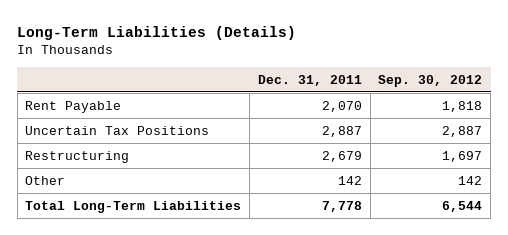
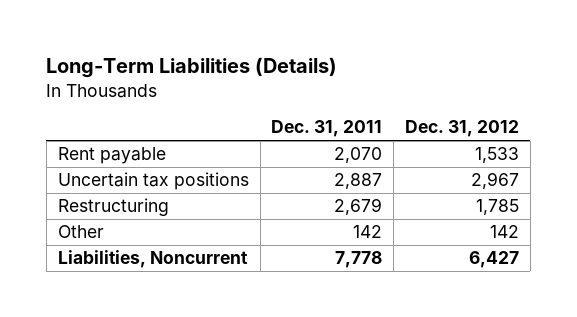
[378,74,483,87] Sep. 30, 2012 -> none
none -> [405,120,520,138] Dec. 31, 2012
[25,100,122,113] Rent Payable -> [57,147,166,165] Rent payable
[25,125,210,135] Uncertain Tax Positions -> [57,172,249,191] Uncertain tax positions
[25,200,242,213] Total Long-Term Liabilities -> [57,250,248,269] Liabilities, Noncurrent

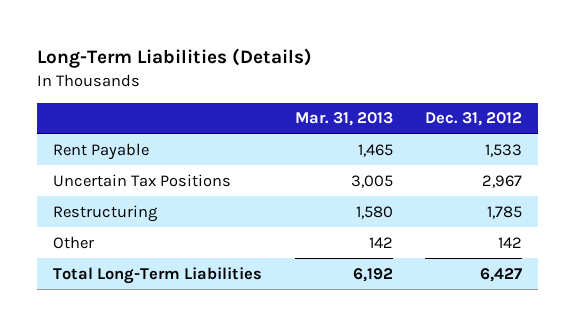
[271,120,383,138] Dec. 31, 2011 -> none
none -> [294,112,393,127] Mar. 31, 2013
[57,147,166,165] Rent payable -> [53,142,150,160] Rent Payable
[57,172,249,191] Uncertain tax positions -> [53,173,232,187] Uncertain Tax Positions
[57,250,248,269] Liabilities, Noncurrent -> [53,266,263,284] Total Long-Term Liabilities

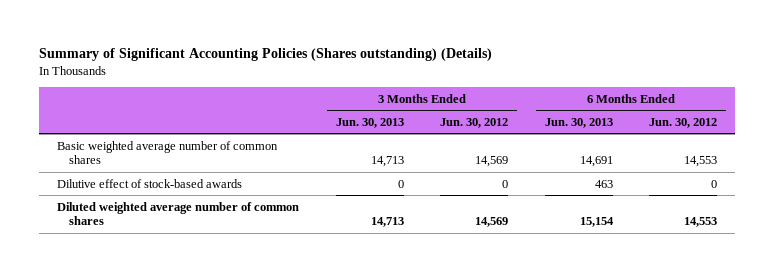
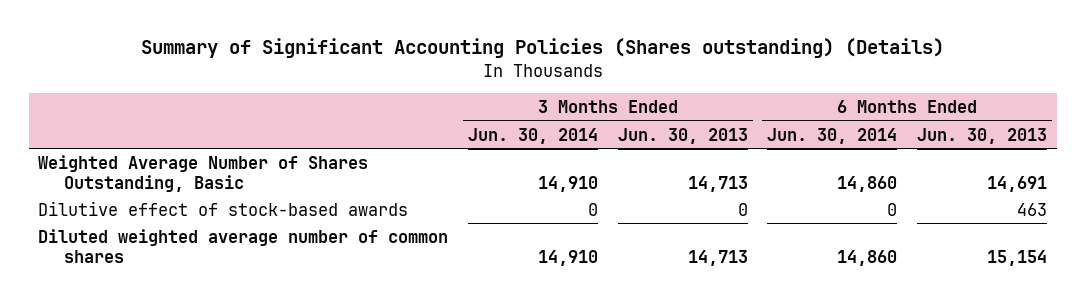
[440,117,509,128] Jun. 30, 2012 -> none
[649,117,718,128] Jun. 30, 2012 -> none
none -> [468,127,599,144] Jun. 30, 2014
none -> [767,127,898,144] Jun. 30, 2014
[57,140,279,165] Basic weighted average number of common shares -> [38,154,369,192] Weighted Average Number of Shares Outstanding, Basic

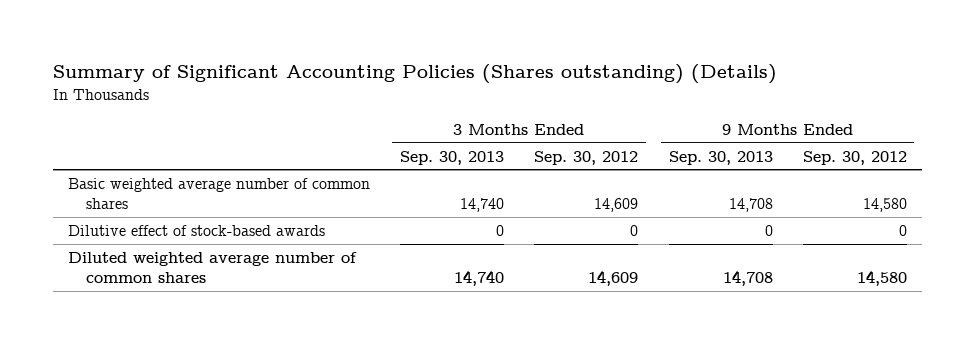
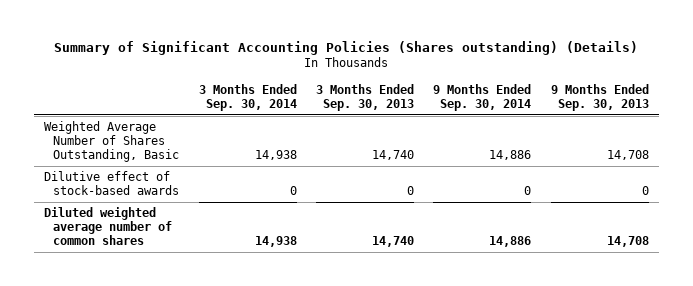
[534,150,639,165] Sep. 30, 2012 -> none
[802,150,907,165] Sep. 30, 2012 -> none
none -> [198,83,297,111] 3 Months Ended Sep. 30, 2014
none -> [433,83,532,111] 9 Months Ended Sep. 30, 2014
[67,177,370,210] Basic weighted average number of common shares -> [43,121,180,163] Weighted Average Number of Shares Outstanding, Basic

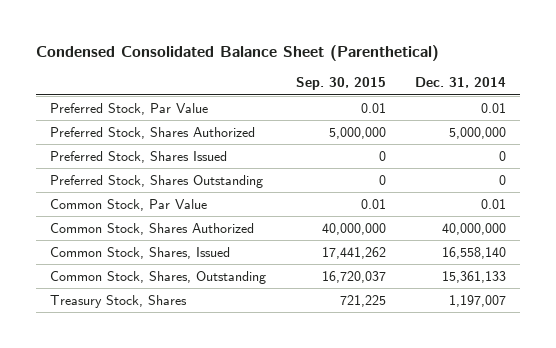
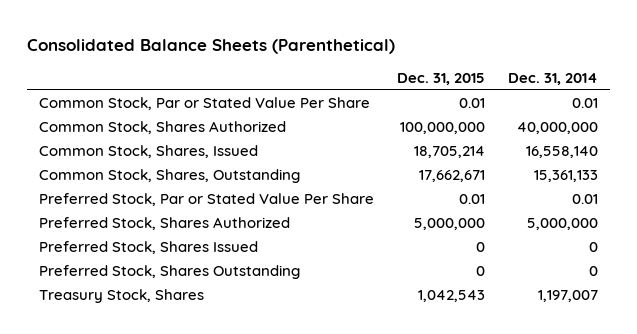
[35,44,439,61] Condensed Consolidated Balance Sheet (Parenthetical) -> [27,38,396,54] Consolidated Balance Sheets (Parenthetical)
[295,77,386,91] Sep. 30, 2015 -> none
none -> [396,72,485,85] Dec. 31, 2015
[50,102,209,115] Preferred Stock, Par Value -> none
[50,198,208,211] Common Stock, Par Value -> [38,97,370,111] Common Stock, Par or Stated Value Per Share
none -> [38,193,374,207] Preferred Stock, Par or Stated Value Per Share
[50,126,256,139] Preferred Stock, Shares Authorized -> [38,217,290,231] Preferred Stock, Shares Authorized
[50,150,228,163] Preferred Stock, Shares Issued -> [38,241,258,255] Preferred Stock, Shares Issued
[50,174,264,188] Preferred Stock, Shares Outstanding -> [38,265,300,280] Preferred Stock, Shares Outstanding

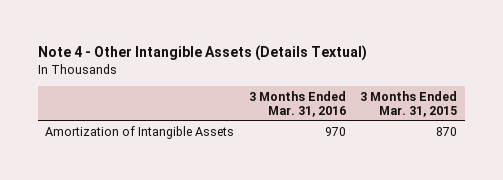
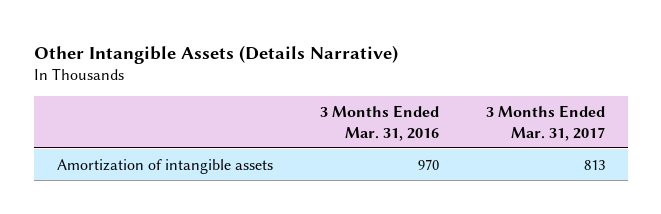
[38,45,368,62] Note 4 - Other Intangible Assets (Details Textual) -> [33,44,398,64] Other Intangible Assets (Details Narrative)
[360,90,458,118] 3 Months Ended Mar. 31, 2015 -> none
none -> [485,105,605,141] 3 Months Ended Mar. 31, 2017
[45,126,235,140] Amortization of Intangible Assets -> [56,158,273,174] Amortization of intangible assets

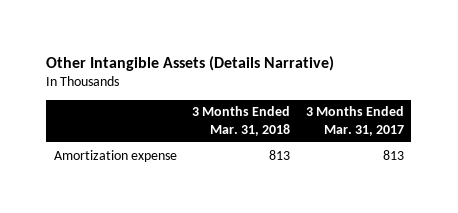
[319,105,439,141] 3 Months Ended Mar. 31, 2016 -> none
none -> [192,106,291,136] 3 Months Ended Mar. 31, 2018
[56,158,273,174] Amortization of intangible assets -> [54,149,178,162] Amortization expense

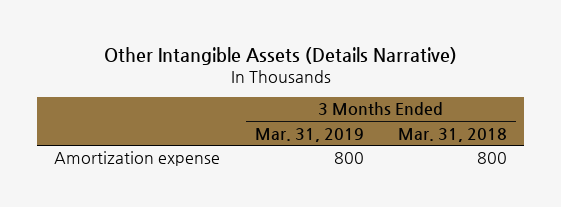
[305,106,404,136] 3 Months Ended Mar. 31, 2017 -> none
none -> [254,127,364,142] Mar. 31, 2019
[269,149,291,160] 813 -> [477,152,508,165] 800

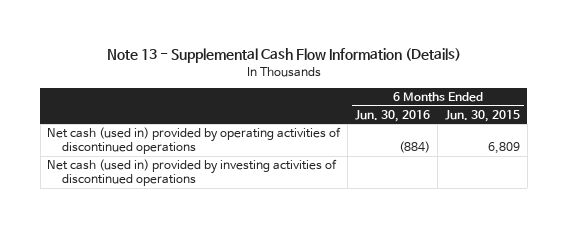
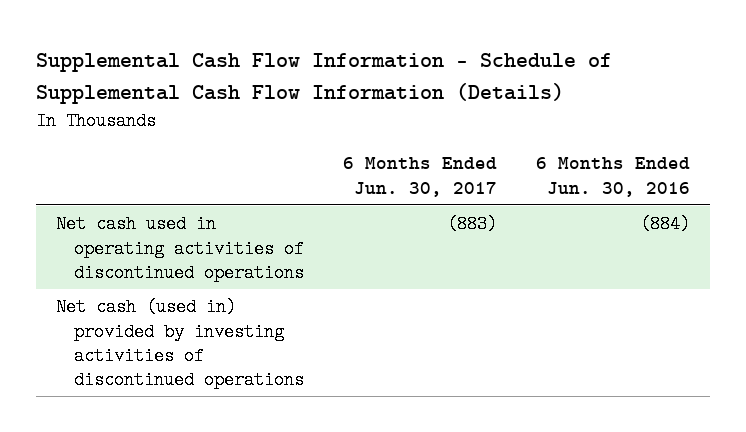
[106,48,461,64] Note 13 - Supplemental Cash Flow Information (Details) -> [36,53,613,104] Supplemental Cash Flow Information - Schedule of Supplemental Cash Flow Information (Details)
[445,109,521,122] Jun. 30, 2015 -> none
none -> [343,157,498,197] 6 Months Ended Jun. 30, 2017
[47,127,342,155] Net cash (used in) provided by operating activities of discontinued operations -> [55,215,305,282] Net cash used in operating activities of discontinued operations

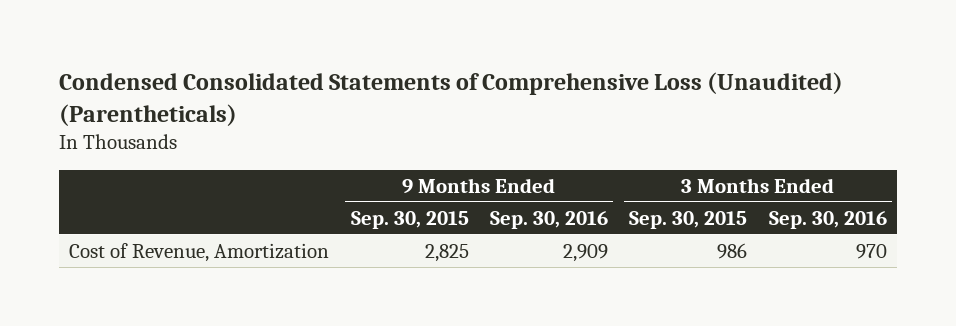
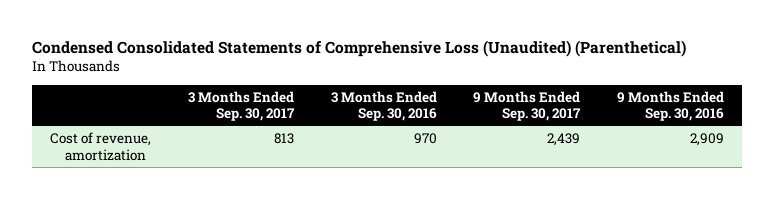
[58,72,843,126] Condensed Consolidated Statements of Comprehensive Loss (Unaudited) (Parentheticals) -> [31,39,686,57] Condensed Consolidated Statements of Comprehensive Loss (Unaudited) (Parenthetical)
[350,210,469,229] Sep. 30, 2015 -> none
[629,210,748,229] Sep. 30, 2015 -> none
none -> [187,90,295,122] 3 Months Ended Sep. 30, 2017
none -> [473,90,582,122] 9 Months Ended Sep. 30, 2017
[69,242,330,262] Cost of Revenue, Amortization -> [50,131,152,161] Cost of revenue, amortization

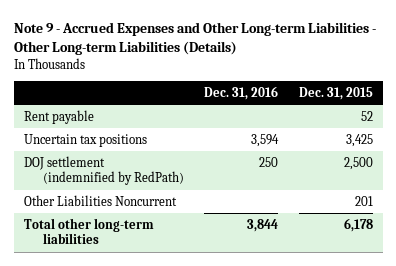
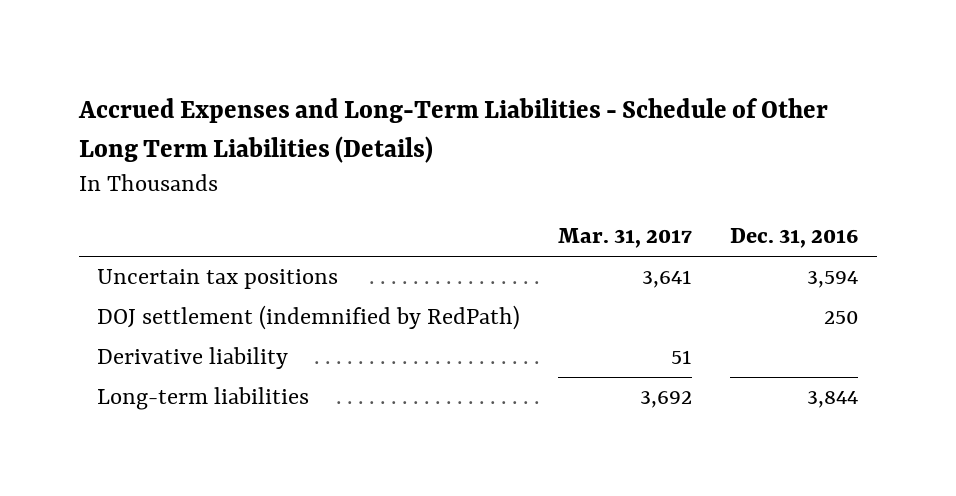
[13,21,376,55] Note 9 - Accrued Expenses and Other Long-term Liabilities - Other Long-term Liabilities (Details) -> [77,97,828,164] Accrued Expenses and Long-Term Liabilities - Schedule of Other Long Term Liabilities (Details)
[298,86,373,100] Dec. 31, 2015 -> none
none -> [558,228,693,249] Mar. 31, 2017
[23,109,94,124] Rent payable -> none
[23,194,177,206] Other Liabilities Noncurrent -> none
none -> [97,346,289,369] Derivative liability
[23,217,154,245] Total other long-term liabilities -> [97,386,310,410] Long-term liabilities

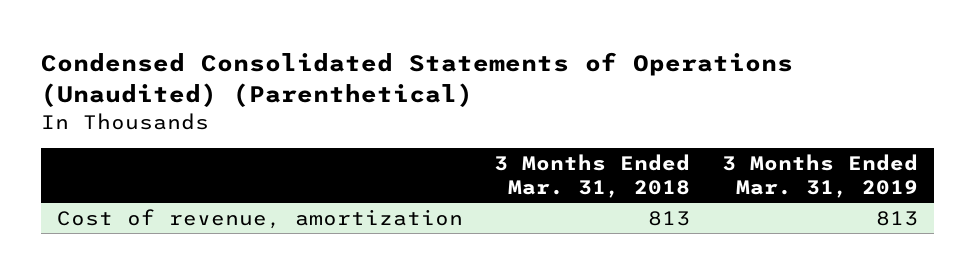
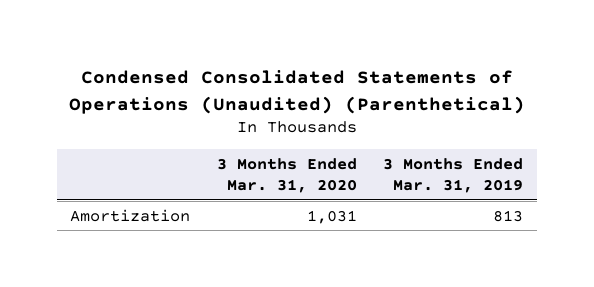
[494,154,691,199] 3 Months Ended Mar. 31, 2018 -> none
none -> [216,157,357,194] 3 Months Ended Mar. 31, 2020
[56,208,463,229] Cost of revenue, amortization -> [70,208,191,222] Amortization

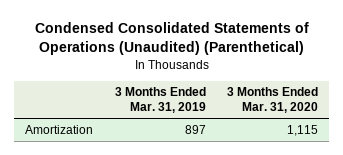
[306,209,357,224] 1,031 -> [287,125,319,137] 1,115
[493,209,524,222] 813 -> [184,125,206,135] 897

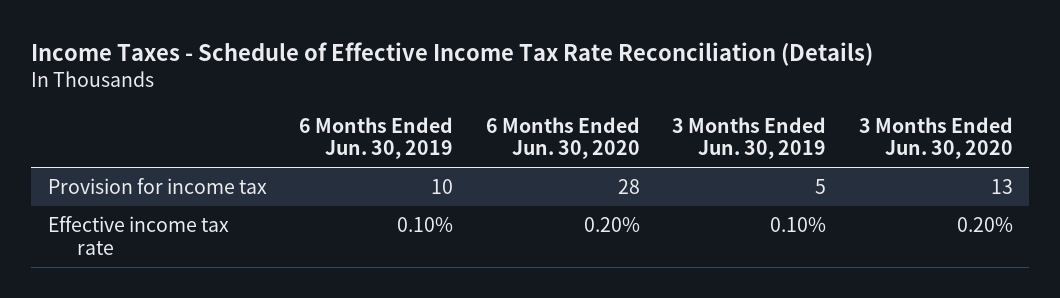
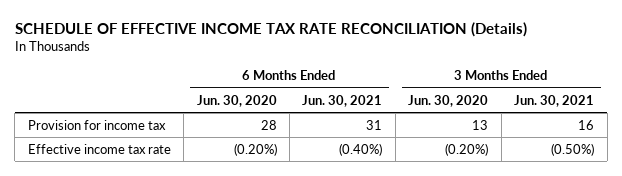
[31,42,874,67] Income Taxes - Schedule of Effective Income Tax Rate Reconciliation (Details) -> [14,22,527,38] SCHEDULE OF EFFECTIVE INCOME TAX RATE RECONCILIATION (Details)
[299,116,454,160] 6 Months Ended Jun. 30, 2019 -> none
[672,116,827,160] 3 Months Ended Jun. 30, 2019 -> none
none -> [302,94,383,107] Jun. 30, 2021
none -> [514,94,595,107] Jun. 30, 2021
[583,217,640,233] 0.20% -> [233,142,277,156] (0.20%)
[956,217,1013,233] 0.20% -> [445,142,489,156] (0.20%)

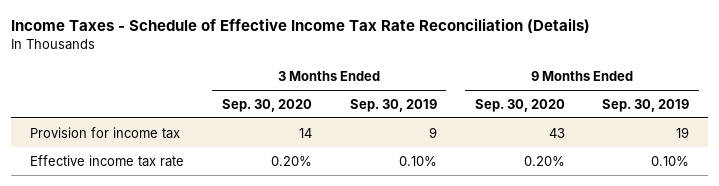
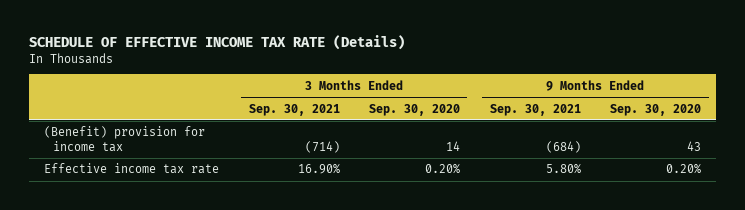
[10,18,590,34] Income Taxes - Schedule of Effective Income Tax Rate Reconciliation (Details) -> [29,35,406,51] SCHEDULE OF EFFECTIVE INCOME TAX RATE (Details)
[349,98,437,112] Sep. 30, 2019 -> none
[602,98,690,112] Sep. 30, 2019 -> none
none -> [248,103,340,116] Sep. 30, 2021
none -> [489,103,581,116] Sep. 30, 2021
[29,126,180,139] Provision for income tax -> [44,126,206,152] (Benefit) provision for income tax

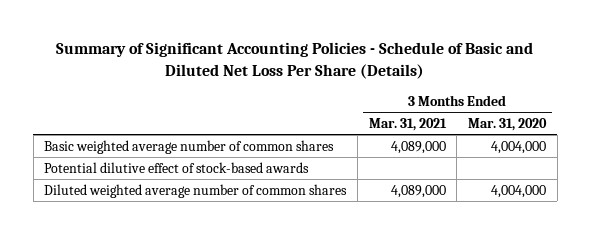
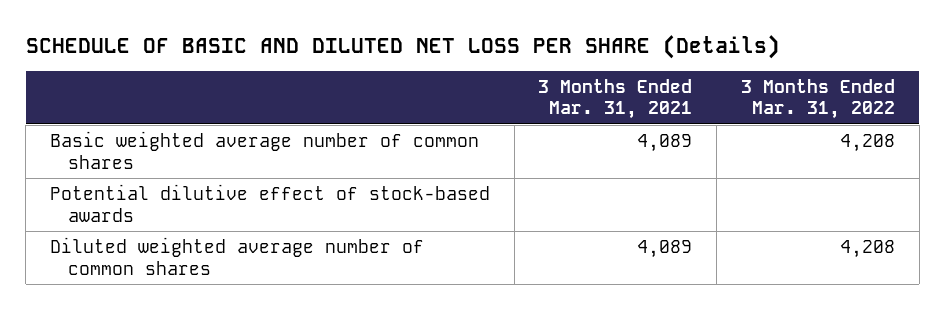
[56,42,534,79] Summary of Significant Accounting Policies - Schedule of Basic and Diluted Net Loss Per Share (Details) -> [25,35,780,60] SCHEDULE OF BASIC AND DILUTED NET LOSS PER SHARE (Details)
[467,117,547,131] Mar. 31, 2020 -> none
none -> [741,78,896,120] 3 Months Ended Mar. 31, 2022
[390,140,446,154] 4,089,000 -> [637,133,693,152] 4,089
[390,184,446,198] 4,089,000 -> [637,239,693,258] 4,089

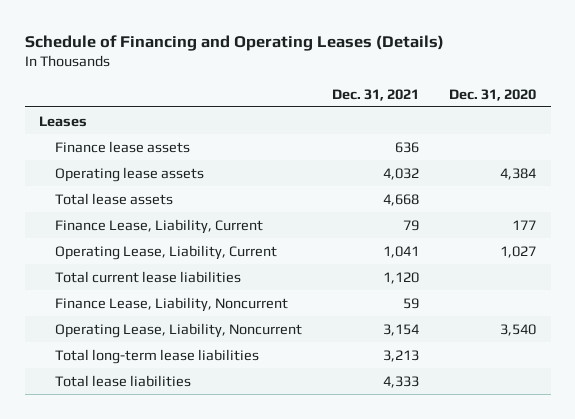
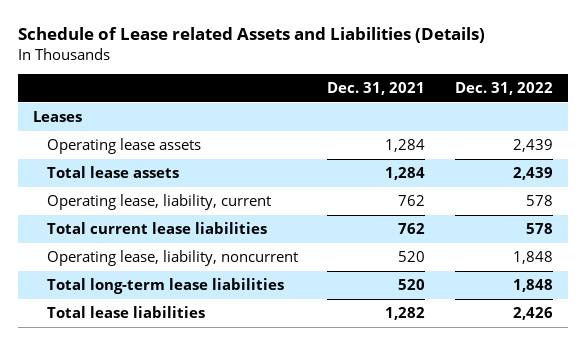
[24,34,444,51] Schedule of Financing and Operating Leases (Details) -> [18,27,486,44] Schedule of Lease related Assets and Liabilities (Details)
[448,88,536,101] Dec. 31, 2020 -> none
none -> [454,82,553,96] Dec. 31, 2022
[55,140,191,153] Finance lease assets -> none
[55,218,264,234] Finance Lease, Liability, Current -> none
[55,296,289,312] Finance Lease, Liability, Noncurrent -> none
[382,167,419,180] 4,032 -> [385,138,426,152] 1,284
[382,193,419,206] 4,668 -> [385,166,426,180] 1,284
[55,244,278,260] Operating Lease, Liability, Current -> [46,193,271,210] Operating lease, liability, current
[382,245,419,258] 1,041 -> [398,194,426,206] 762
[382,271,419,284] 1,120 -> [398,222,426,234] 762
[55,322,303,338] Operating Lease, Liability, Noncurrent -> [46,249,298,266] Operating lease, liability, noncurrent
[382,323,419,336] 3,154 -> [398,250,426,262] 520
[382,349,419,362] 3,213 -> [398,278,426,290] 520
[382,375,419,388] 4,333 -> [385,306,426,320] 1,282

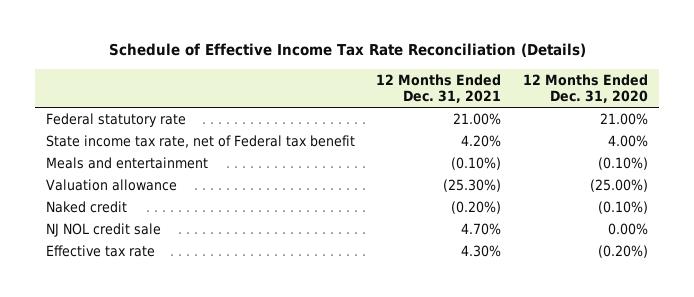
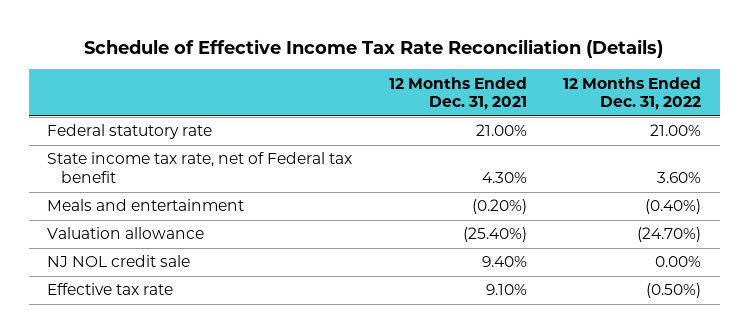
[523,73,649,103] 12 Months Ended Dec. 31, 2020 -> none
none -> [563,76,702,111] 12 Months Ended Dec. 31, 2022
[45,200,127,213] Naked credit -> none
[461,134,502,147] 4.20% -> [481,172,527,184] 4.30%
[451,156,502,170] (0.10%) -> [471,199,527,215] (0.20%)
[443,178,502,192] (25.30%) -> [462,227,527,243] (25.40%)
[461,222,502,235] 4.70% -> [481,256,527,268] 9.40%
[461,244,502,257] 4.30% -> [485,284,527,296] 9.10%

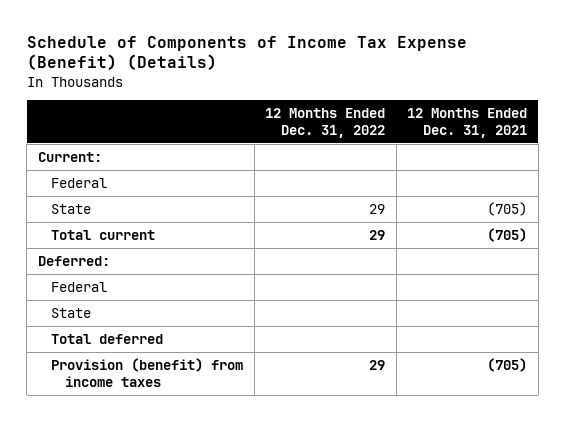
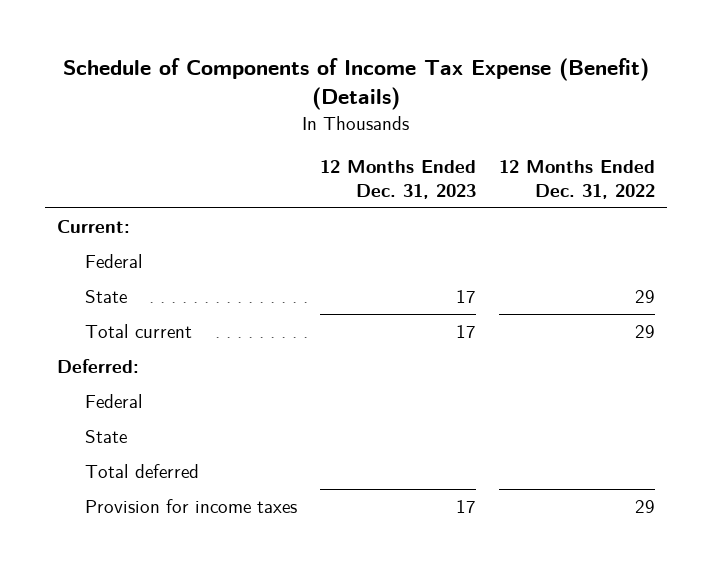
[407,107,528,138] 12 Months Ended Dec. 31, 2021 -> none
none -> [320,160,477,199] 12 Months Ended Dec. 31, 2023
[51,357,244,387] Provision (benefit) from income taxes -> [84,499,297,514] Provision for income taxes

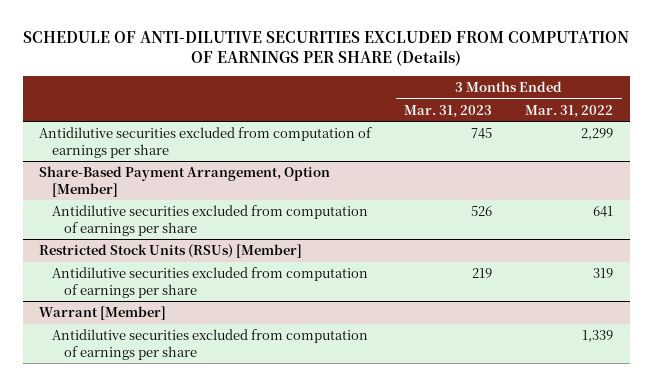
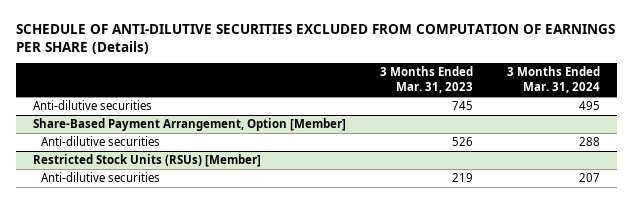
[525,104,614,118] Mar. 31, 2022 -> none
none -> [507,66,601,94] 3 Months Ended Mar. 31, 2024
[39,127,373,158] Antidilutive securities excluded from computation of earnings per share -> [32,100,152,111] Anti-dilutive securities
[51,205,368,236] Antidilutive securities excluded from computation of earnings per share -> [40,136,160,147] Anti-dilutive securities
[39,306,167,321] Warrant [Member] -> none
[51,329,368,360] Antidilutive securities excluded from computation of earnings per share -> none
[51,267,368,298] Antidilutive securities excluded from computation of earnings per share -> [40,172,160,183] Anti-dilutive securities

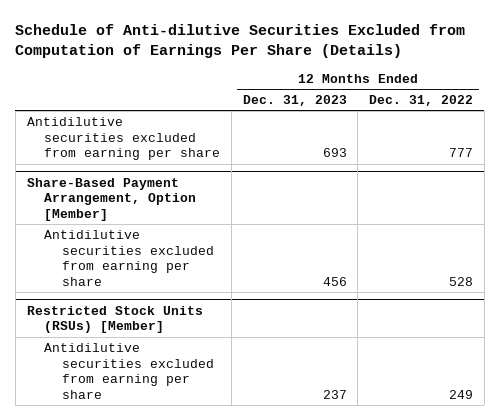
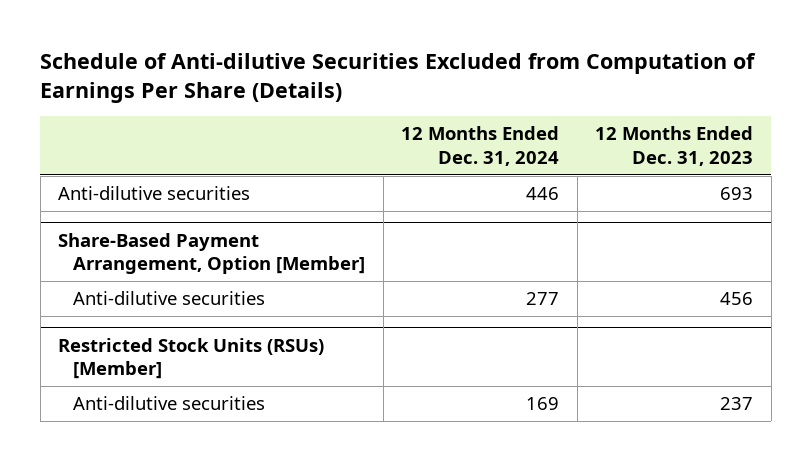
[369,95,474,107] Dec. 31, 2022 -> none
none -> [401,126,560,166] 12 Months Ended Dec. 31, 2024
[26,116,221,161] Antidilutive securities excluded from earning per share -> [58,186,251,201] Anti-dilutive securities
[44,229,214,286] Antidilutive securities excluded from earning per share -> [73,291,266,306] Anti-dilutive securities
[44,342,214,399] Antidilutive securities excluded from earning per share -> [73,396,266,411] Anti-dilutive securities

